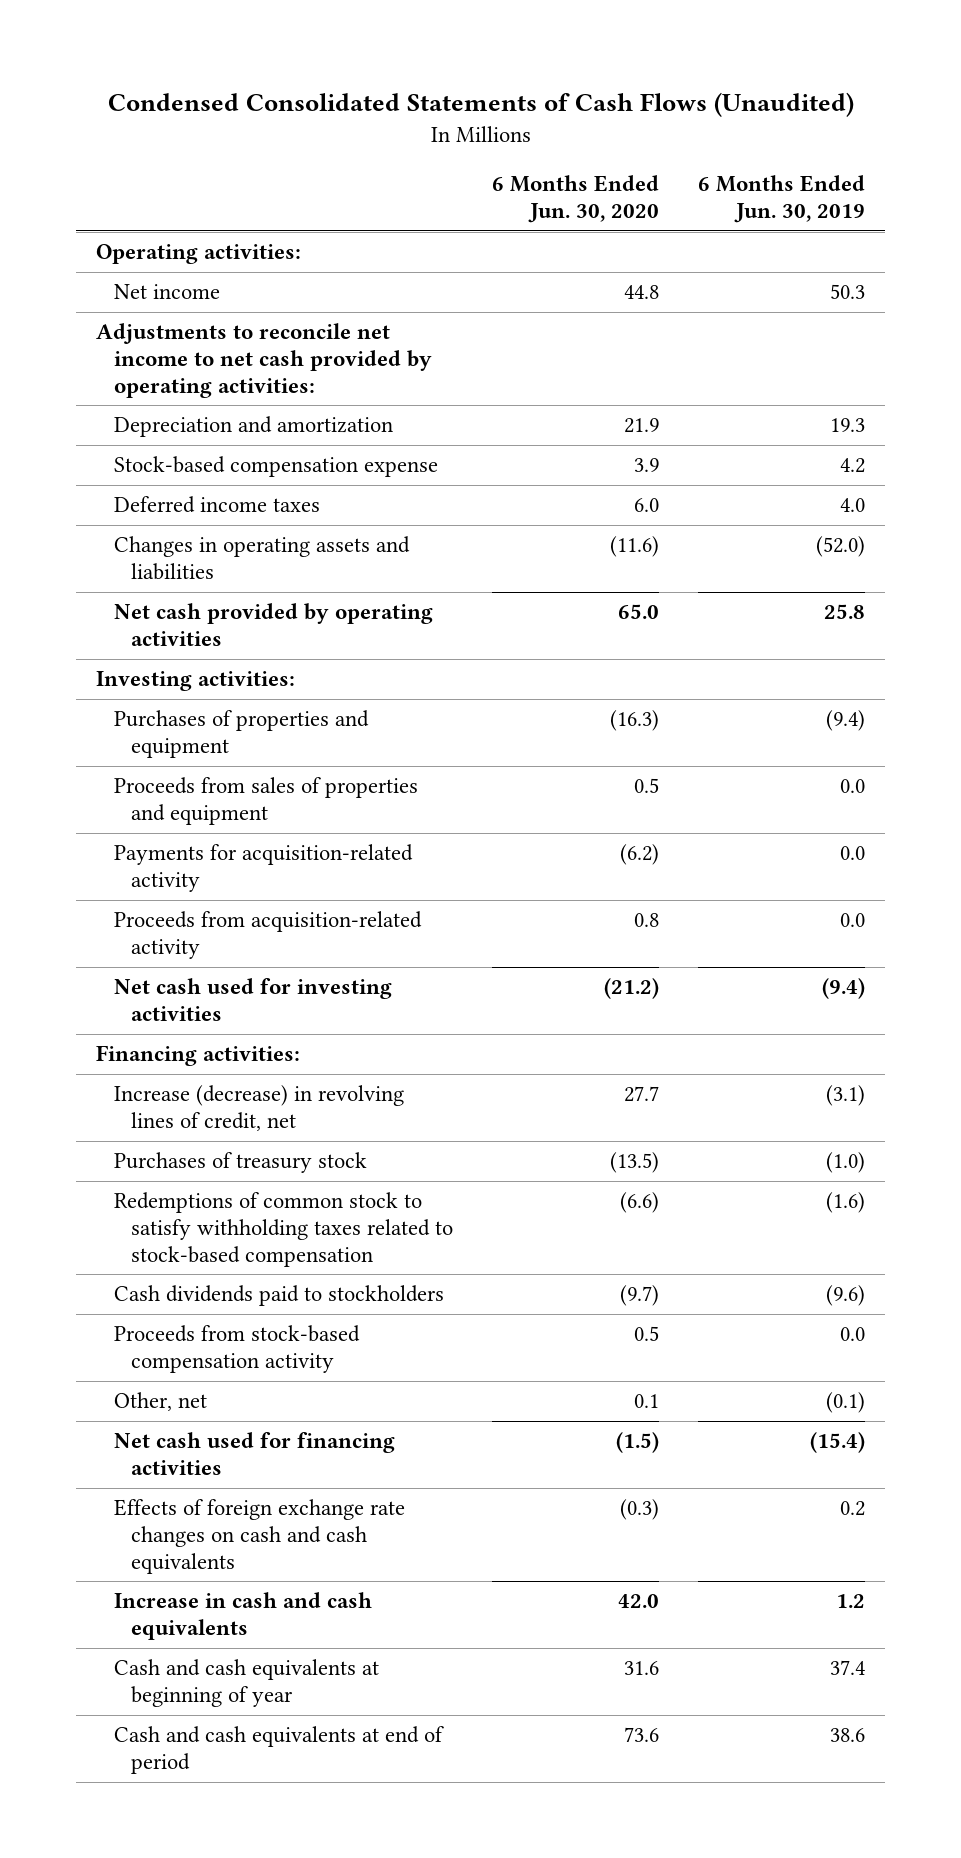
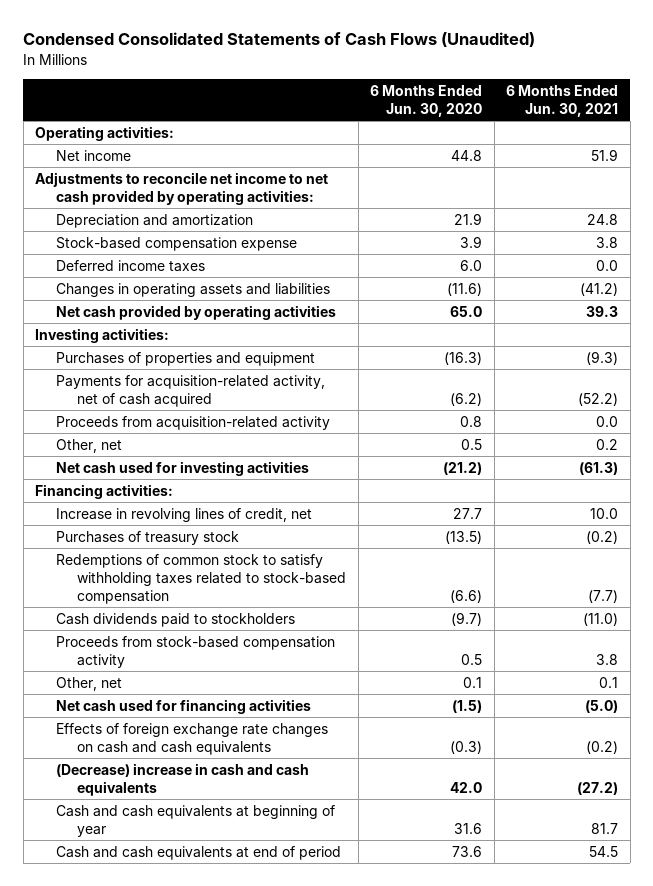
[698,175,866,223] 6 Months Ended Jun. 30, 2019 -> none
none -> [506,84,619,117] 6 Months Ended Jun. 30, 2021
[113,777,418,825] Proceeds from sales of properties and equipment -> none
[113,844,413,892] Payments for acquisition-related activity -> [56,374,326,407] Payments for acquisition-related activity, net of cash acquired
none -> [56,438,123,453] Other, net
[113,1085,404,1131] Increase (decrease) in revolving lines of credit, net -> [56,507,313,522] Increase in revolving lines of credit, net
[113,1592,372,1640] Increase in cash and cash equivalents -> [56,762,310,796] (Decrease) increase in cash and cash equivalents

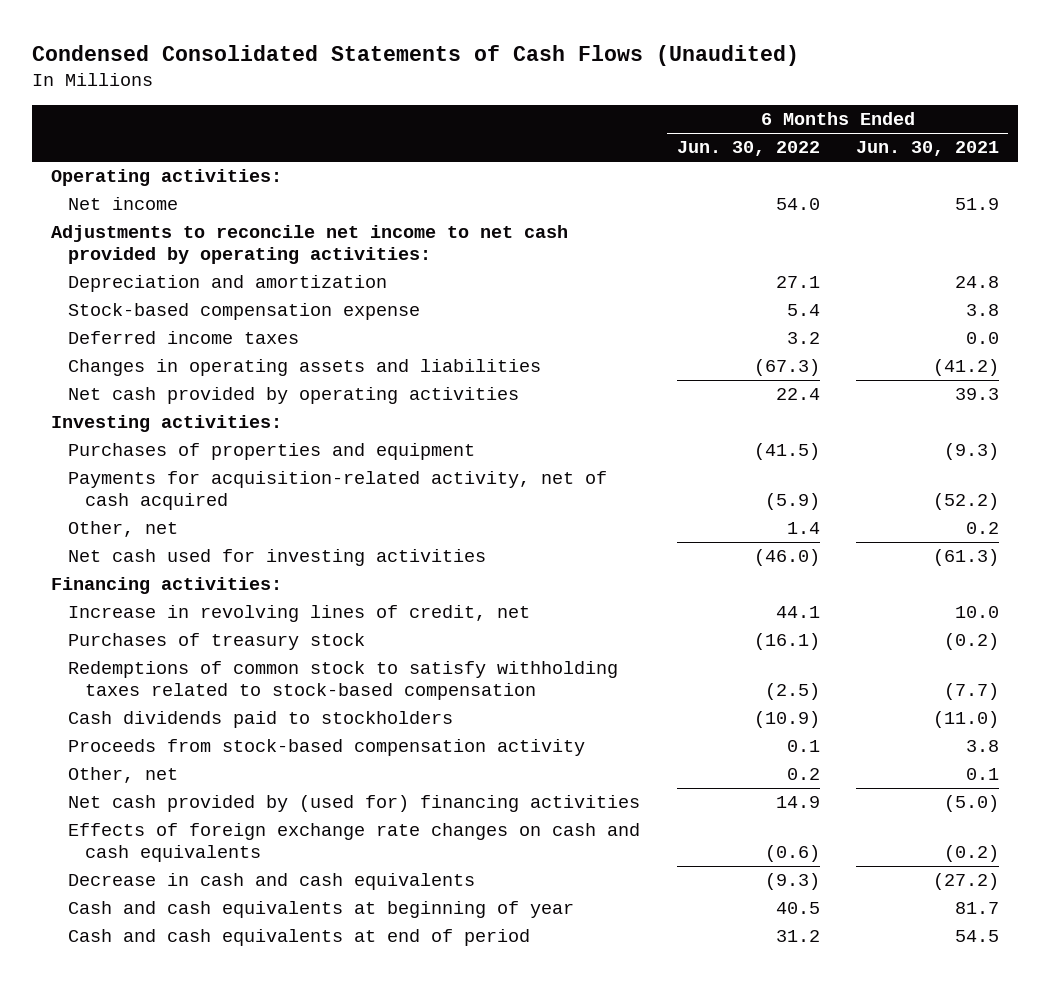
[370,84,483,117] 6 Months Ended Jun. 30, 2020 -> none
none -> [676,141,820,157] Jun. 30, 2022
[56,415,331,430] Proceeds from acquisition-related activity -> none
[56,698,312,714] Net cash used for financing activities -> [67,795,640,813] Net cash provided by (used for) financing activities
[56,762,310,796] (Decrease) increase in cash and cash equivalents -> [67,873,475,891] Decrease in cash and cash equivalents

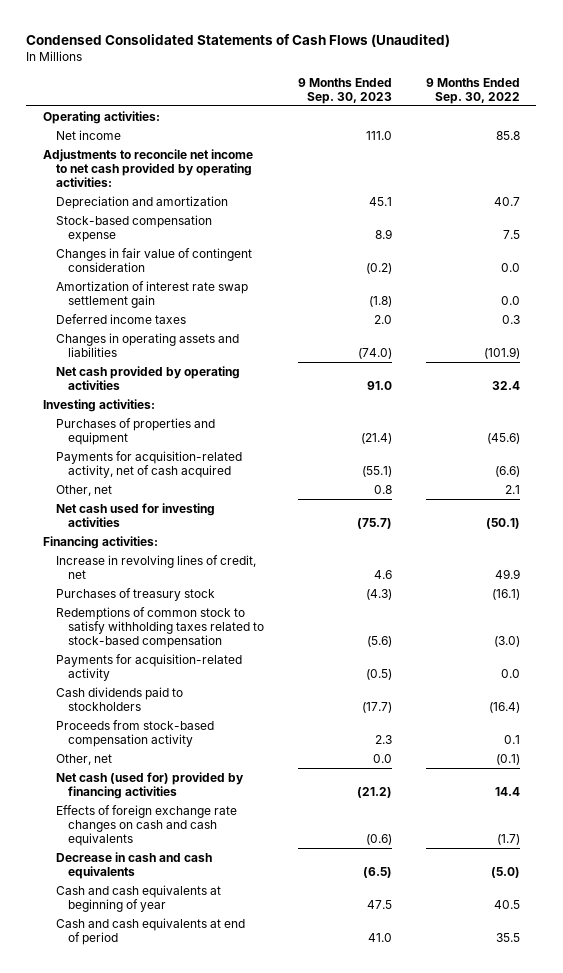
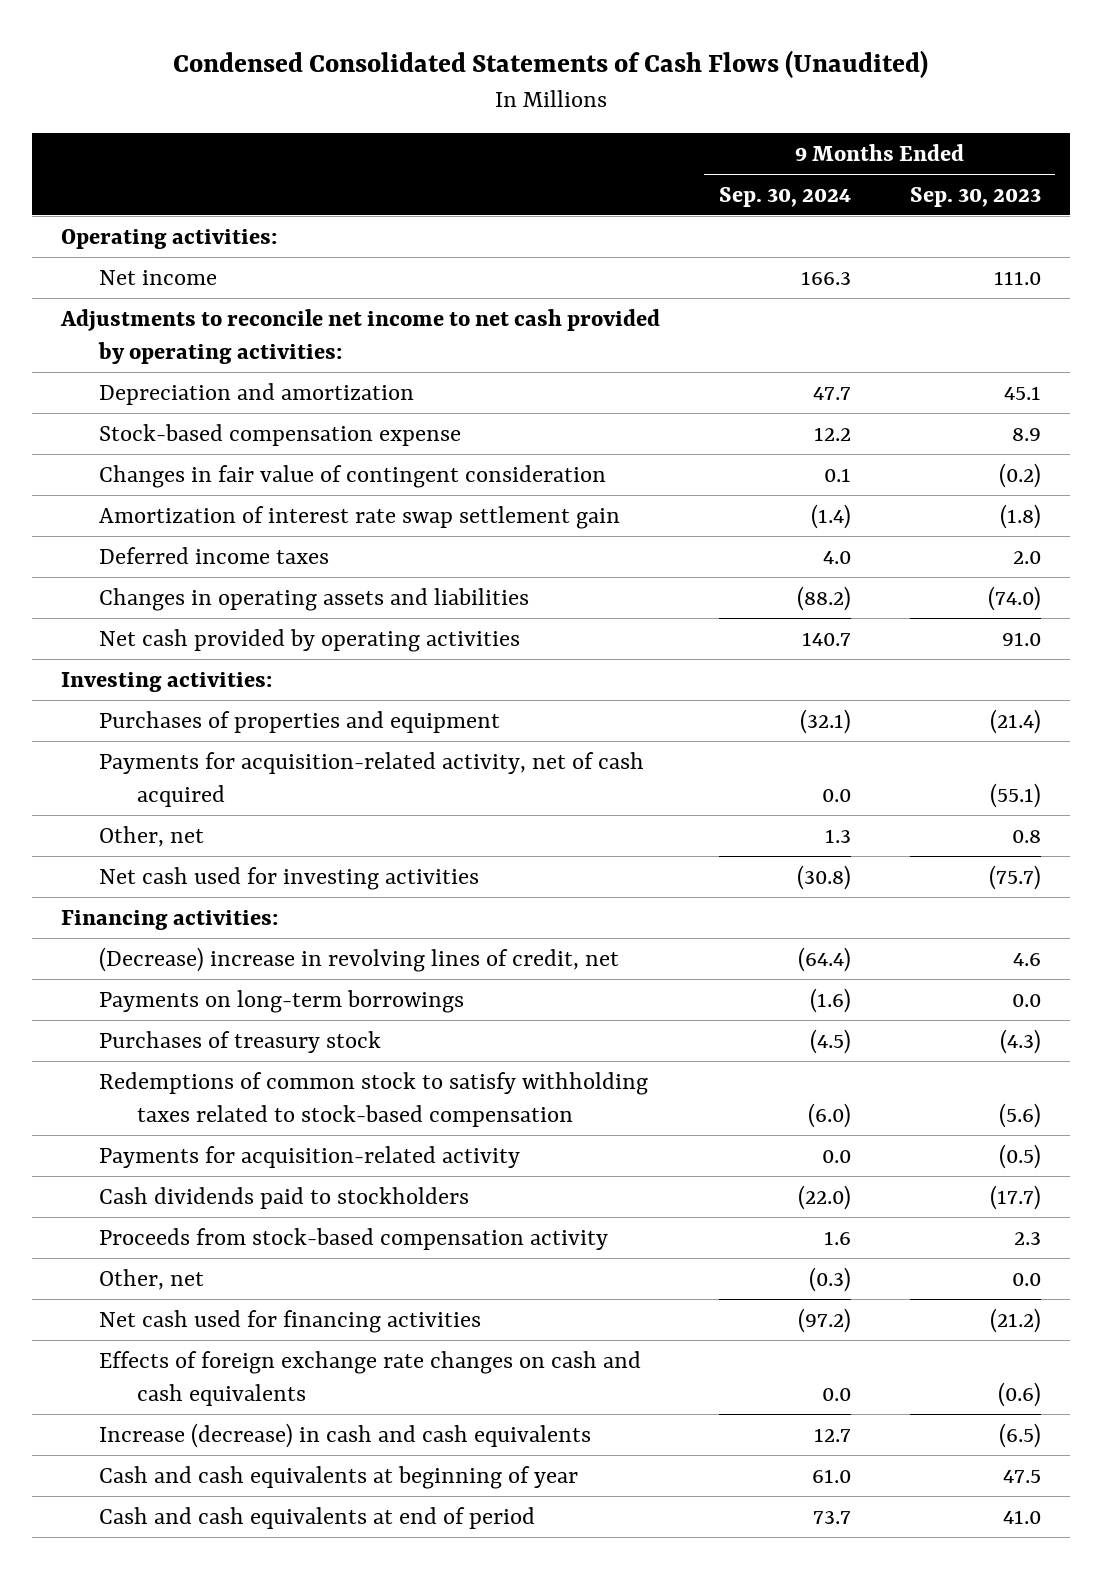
[425,77,520,104] 9 Months Ended Sep. 30, 2022 -> none
none -> [718,187,851,208] Sep. 30, 2024
[55,554,256,579] Increase in revolving lines of credit, net -> [99,946,620,972] (Decrease) increase in revolving lines of credit, net
none -> [99,989,465,1013] Payments on long-term borrowings
[55,771,244,799] Net cash (used for) provided by financing activities -> [99,1309,482,1333] Net cash used for financing activities
[55,851,212,879] Decrease in cash and cash equivalents -> [99,1422,592,1448] Increase (decrease) in cash and cash equivalents

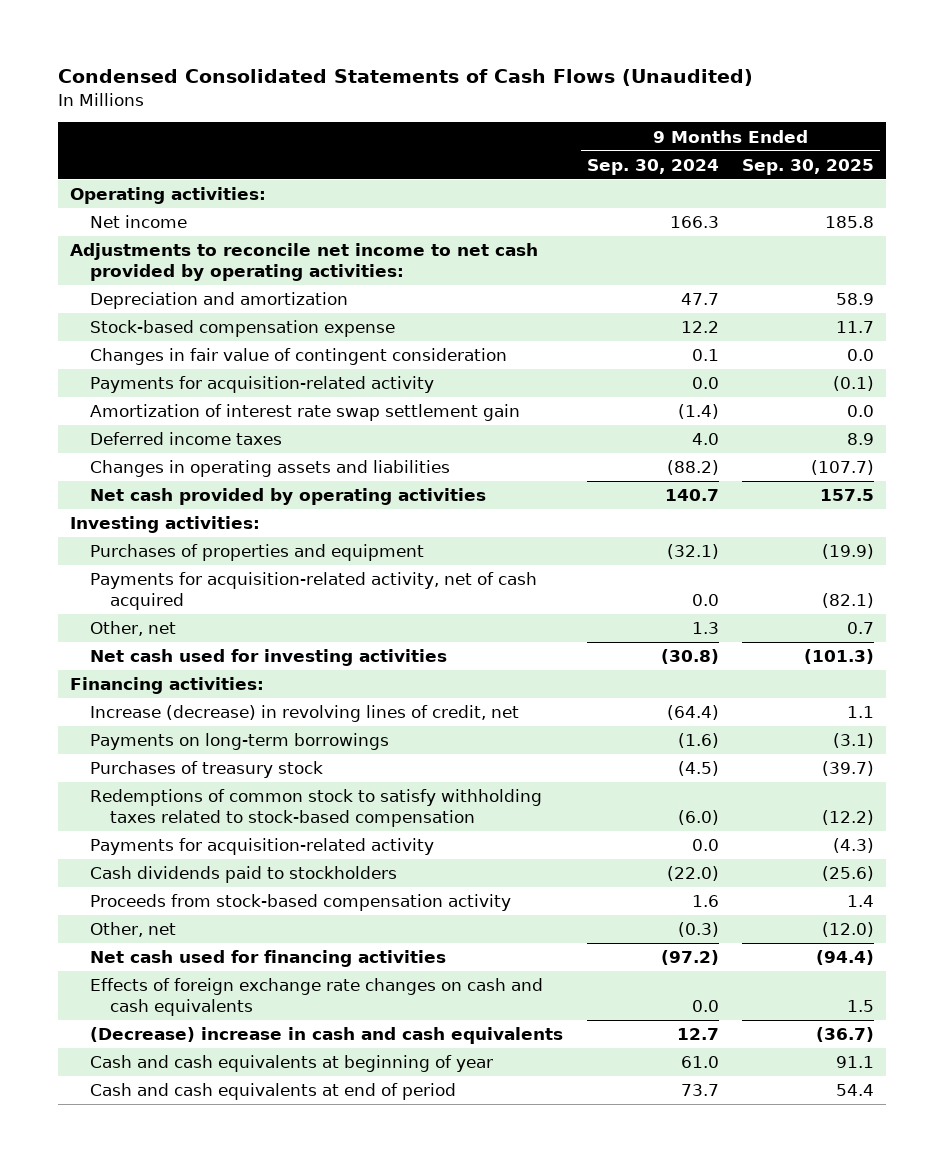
[909,187,1041,208] Sep. 30, 2023 -> none
none -> [742,158,875,175] Sep. 30, 2025
none -> [89,376,434,394] Payments for acquisition-related activity
[99,946,620,972] (Decrease) increase in revolving lines of credit, net -> [89,705,519,723] Increase (decrease) in revolving lines of credit, net
[99,1422,592,1448] Increase (decrease) in cash and cash equivalents -> [89,1027,563,1045] (Decrease) increase in cash and cash equivalents

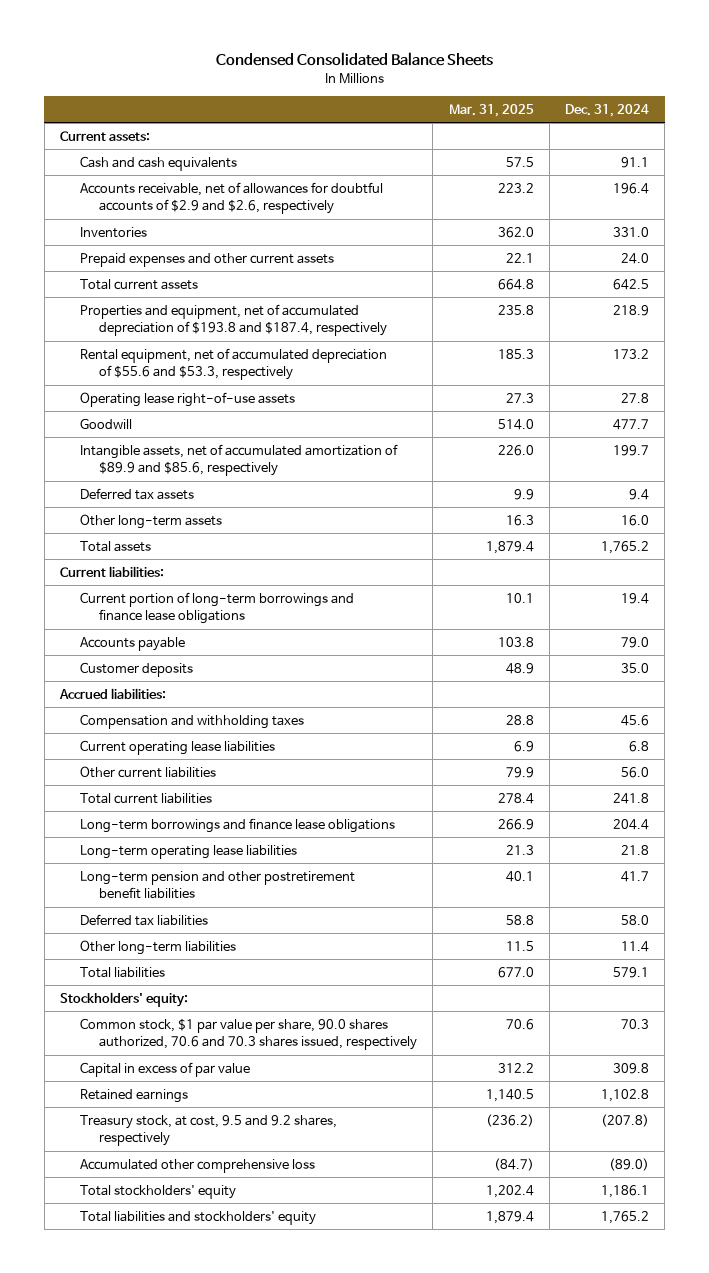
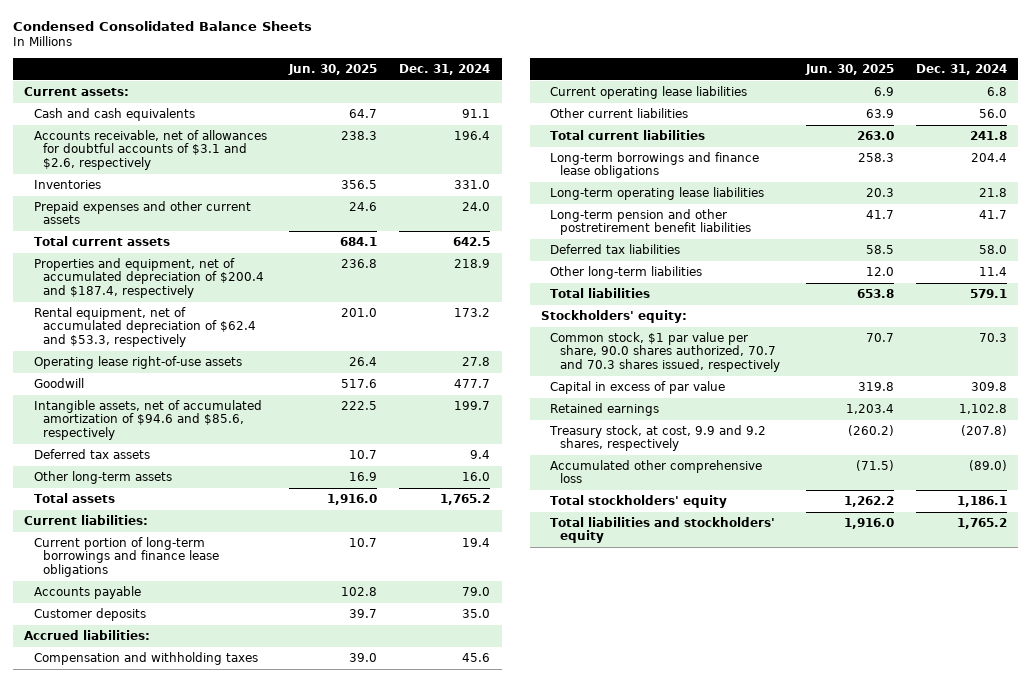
[448,103,534,117] Mar. 31, 2025 -> none
none -> [288,63,378,75] Jun. 30, 2025
[79,181,383,215] Accounts receivable, net of allowances for doubtful accounts of $2.9 and $2.6, respectively -> [33,130,267,170] Accounts receivable, net of allowances for doubtful accounts of $3.1 and $2.6, respectively
[79,303,388,337] Properties and equipment, net of accumulated depreciation of $193.8 and $187.4, respectively -> [33,258,264,298] Properties and equipment, net of accumulated depreciation of $200.4 and $187.4, respectively
[79,347,387,381] Rental equipment, net of accumulated depreciation of $55.6 and $53.3, respectively -> [33,307,256,347] Rental equipment, net of accumulated depreciation of $62.4 and $53.3, respectively
[79,443,398,477] Intangible assets, net of accumulated amortization of $89.9 and $85.6, respectively -> [33,400,262,440] Intangible assets, net of accumulated amortization of $94.6 and $85.6, respectively
[79,1017,418,1051] Common stock, $1 par value per share, 90.0 shares authorized, 70.6 and 70.3 shares issued, respectively -> [550,332,780,372] Common stock, $1 par value per share, 90.0 shares authorized, 70.7 and 70.3 shares issued, respectively
[79,1114,337,1147] Treasury stock, at cost, 9.5 and 9.2 shares, respectively -> [549,425,767,452] Treasury stock, at cost, 9.9 and 9.2 shares, respectively

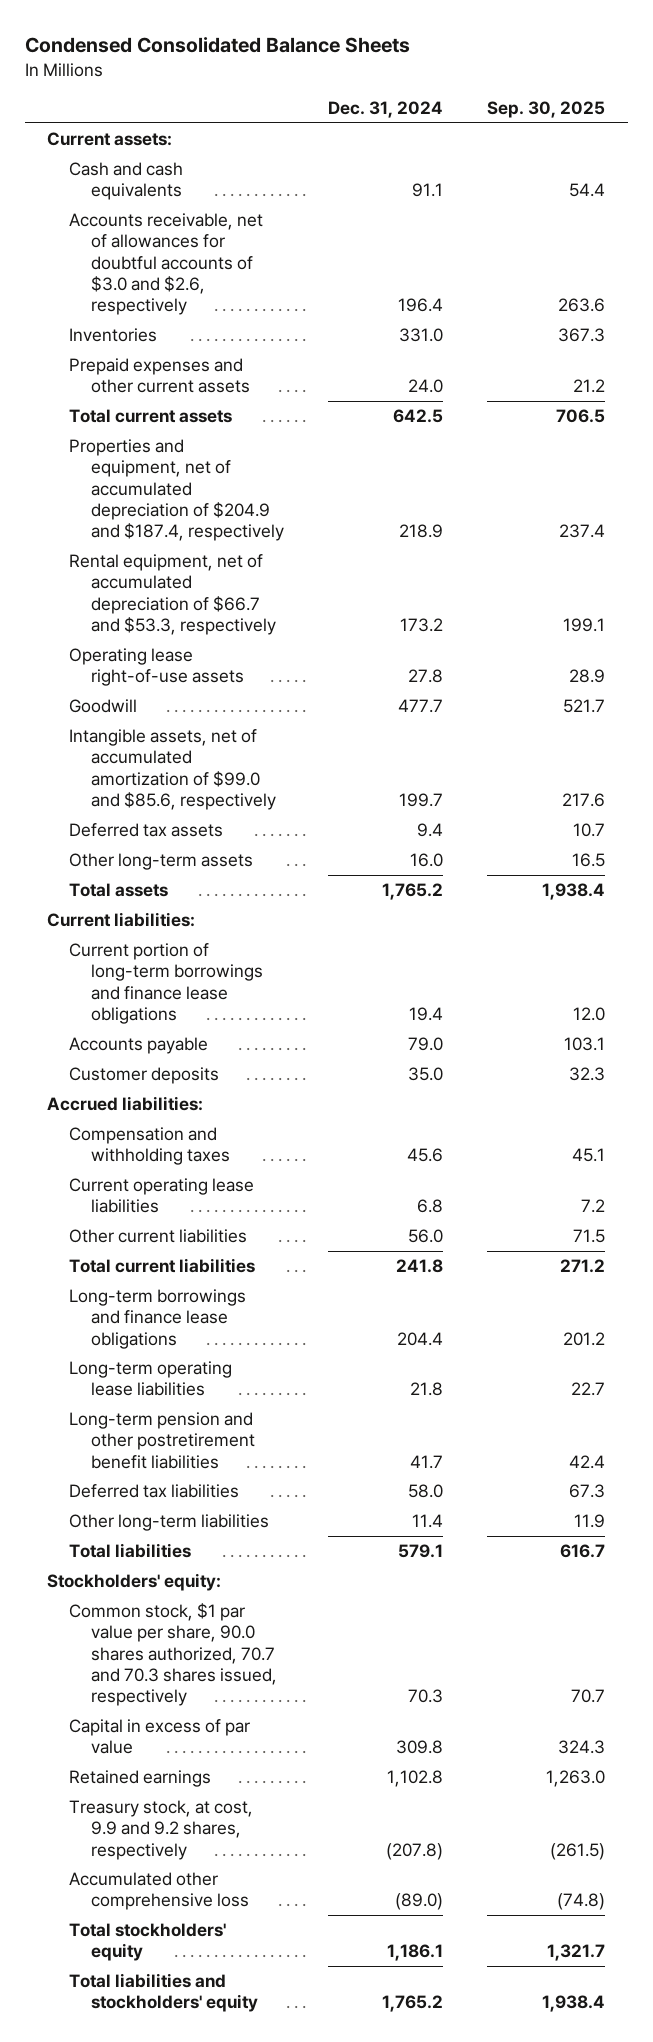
[288,63,378,75] Jun. 30, 2025 -> none
none -> [487,101,606,119] Sep. 30, 2025
[33,130,267,170] Accounts receivable, net of allowances for doubtful accounts of $3.1 and $2.6, respectively -> [68,213,263,316] Accounts receivable, net of allowances for doubtful accounts of $3.0 and $2.6, respectively
[33,258,264,298] Properties and equipment, net of accumulated depreciation of $200.4 and $187.4, respectively -> [68,439,284,542] Properties and equipment, net of accumulated depreciation of $204.9 and $187.4, respectively
[33,307,256,347] Rental equipment, net of accumulated depreciation of $62.4 and $53.3, respectively -> [68,554,276,636] Rental equipment, net of accumulated depreciation of $66.7 and $53.3, respectively
[33,400,262,440] Intangible assets, net of accumulated amortization of $94.6 and $85.6, respectively -> [68,729,276,811] Intangible assets, net of accumulated amortization of $99.0 and $85.6, respectively

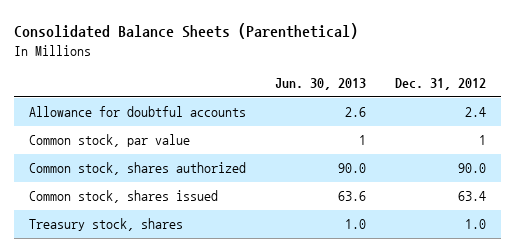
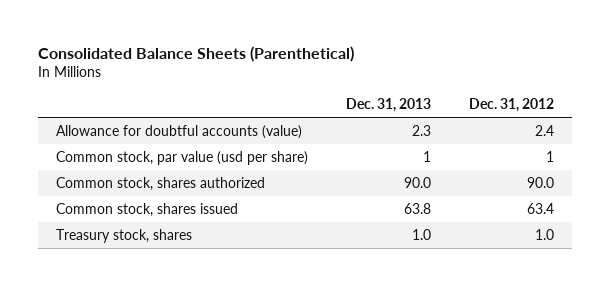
[275,78,367,91] Jun. 30, 2013 -> none
none -> [346,98,432,113] Dec. 31, 2013
[28,106,246,118] Allowance for doubtful accounts -> [56,125,303,140] Allowance for doubtful accounts (value)
[28,134,190,148] Common stock, par value -> [56,151,309,166] Common stock, par value (usd per share)

